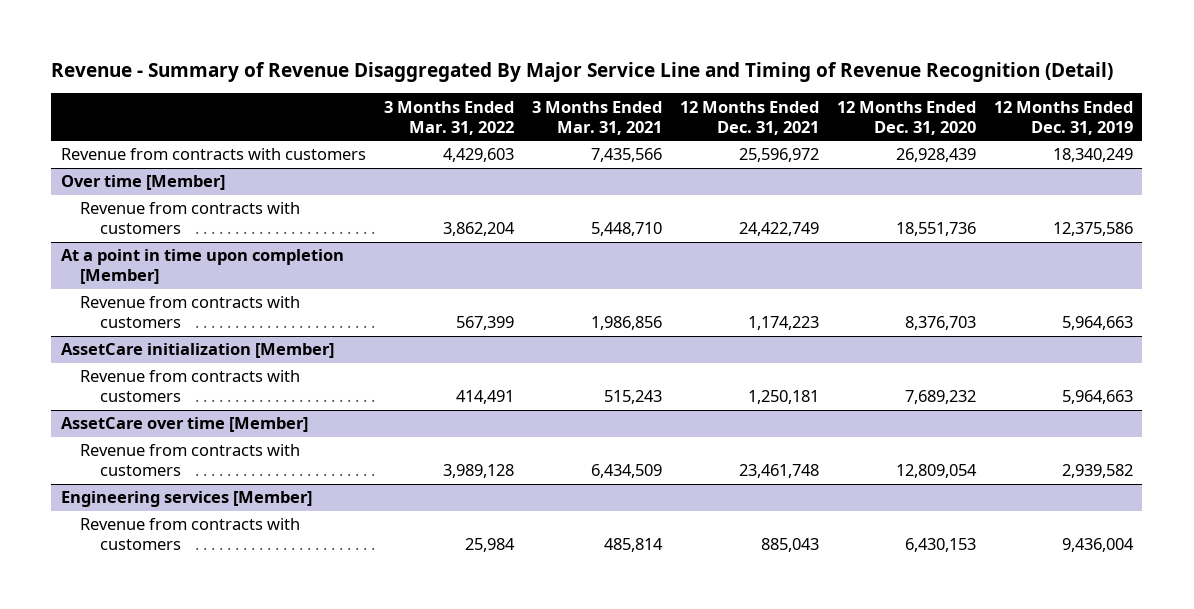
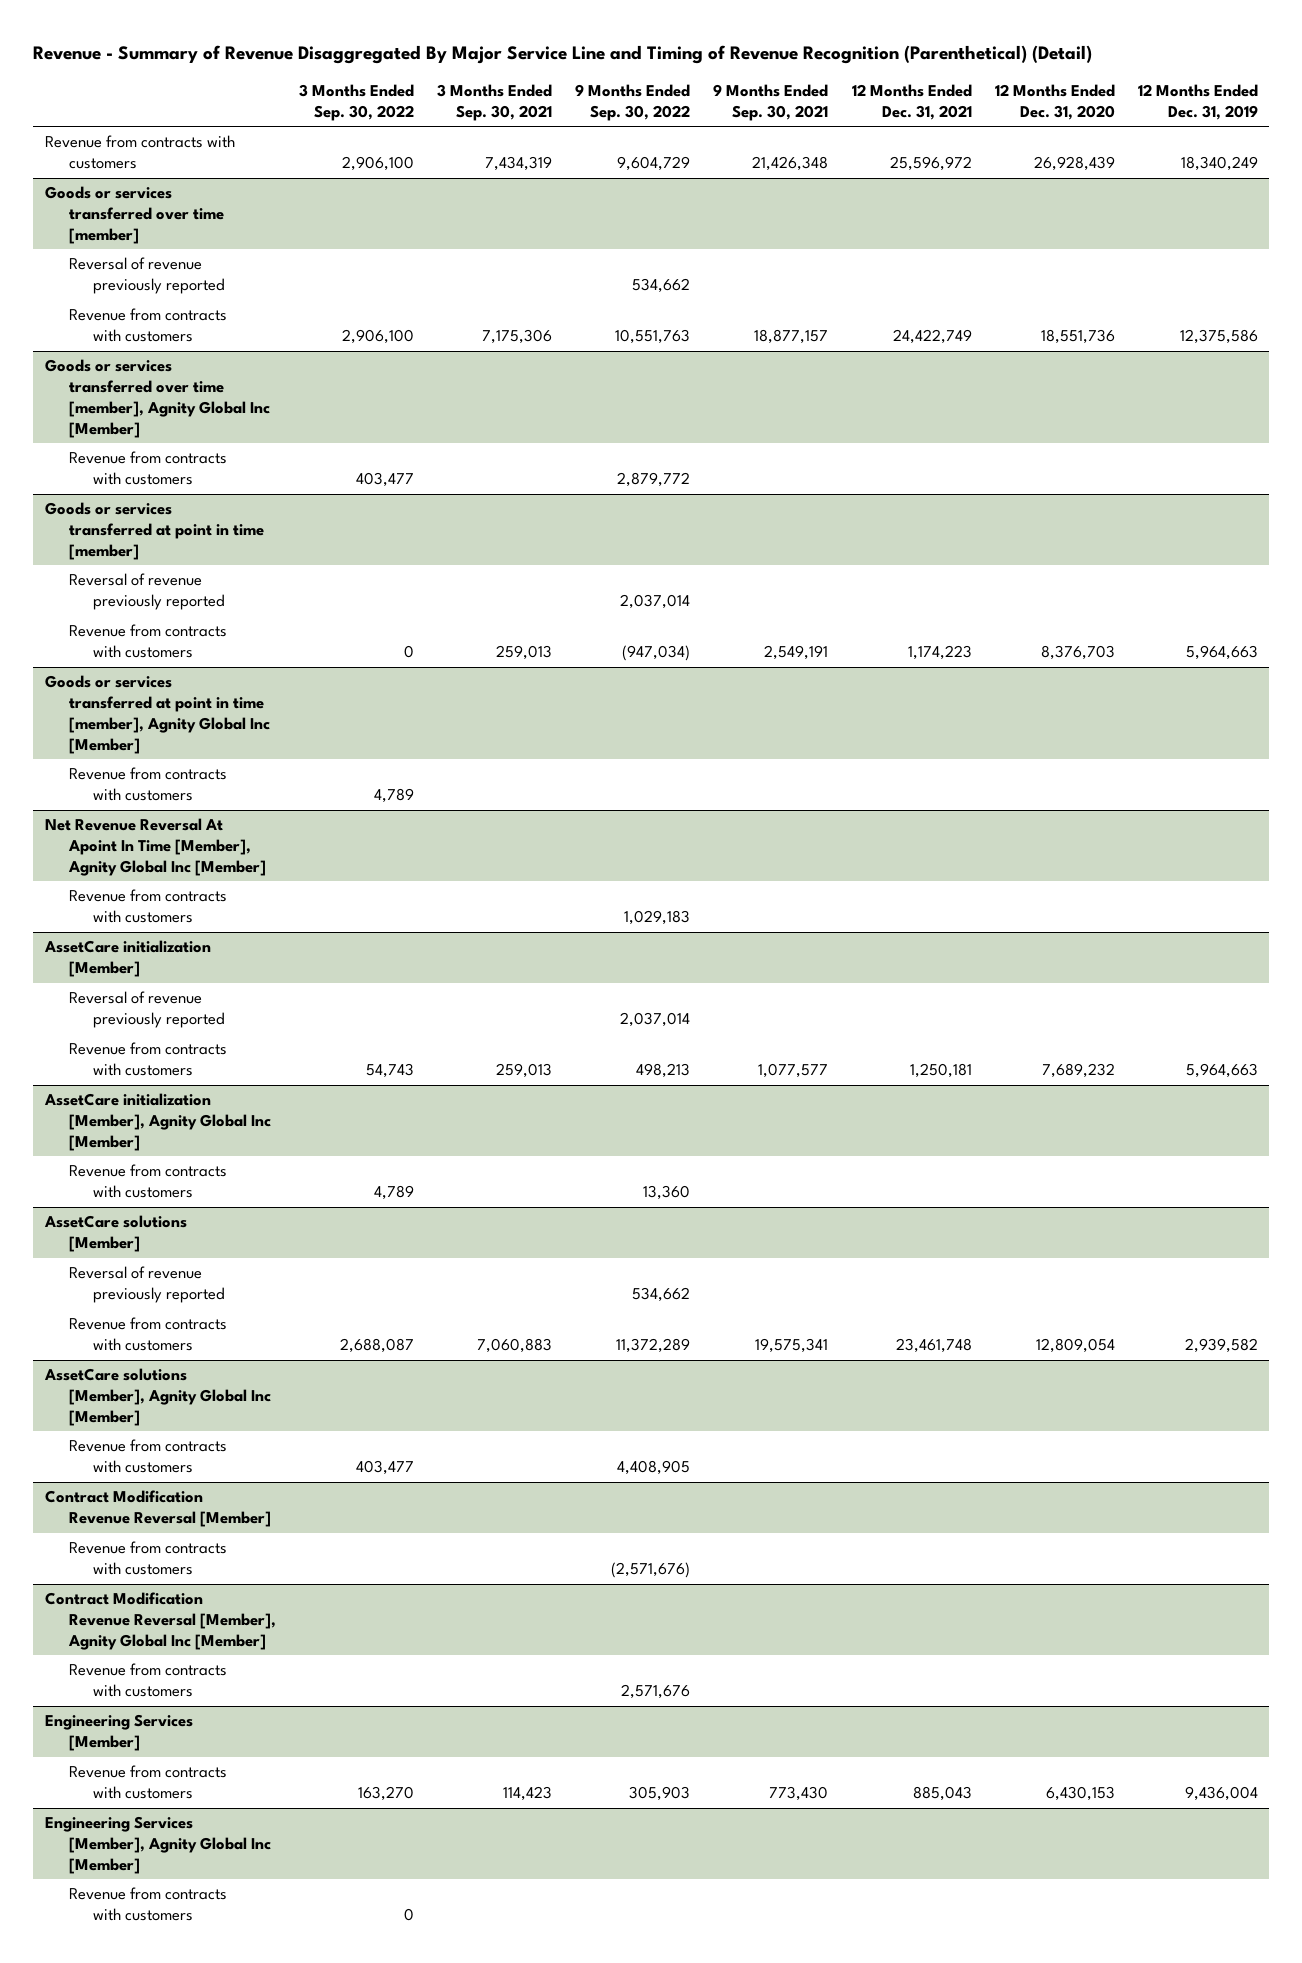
[51,61,1114,82] Revenue - Summary of Revenue Disaggregated By Major Service Line and Timing of Revenue Recognition (Detail) -> [33,44,1093,64] Revenue - Summary of Revenue Disaggregated By Major Service Line and Timing of Revenue Recognition (Parenthetical) (Detail)
[383,100,514,135] 3 Months Ended Mar. 31, 2022 -> none
[531,100,662,135] 3 Months Ended Mar. 31, 2021 -> none
none -> [298,83,414,121] 3 Months Ended Sep. 30, 2022
none -> [437,83,553,121] 3 Months Ended Sep. 30, 2021
none -> [575,83,691,121] 9 Months Ended Sep. 30, 2022
none -> [713,83,829,121] 9 Months Ended Sep. 30, 2021
[60,175,225,191] Over time [Member] -> [44,186,224,244] Goods or services transferred over time [member]
none -> [68,257,226,295] Reversal of revenue previously reported
none -> [44,359,270,438] Goods or services transferred over time [member], Agnity Global Inc [Member]
none -> [68,451,227,486] Revenue from contracts with customers
[60,249,344,285] At a point in time upon completion [Member] -> [44,502,264,560] Goods or services transferred at point in time [member]
none -> [68,573,226,611] Reversal of revenue previously reported
none -> [44,675,270,754] Goods or services transferred at point in time [member], Agnity Global Inc [Member]
none -> [68,767,227,802] Revenue from contracts with customers
none -> [44,818,266,876] Net Revenue Reversal At Apoint In Time [Member], Agnity Global Inc [Member]
none -> [68,889,227,924] Revenue from contracts with customers
none -> [68,991,226,1029] Reversal of revenue previously reported
none -> [43,1093,271,1151] AssetCare initialization [Member], Agnity Global Inc [Member]
none -> [68,1164,227,1199] Revenue from contracts with customers
[60,417,308,433] AssetCare over time [Member] -> [43,1215,187,1253] AssetCare solutions [Member]
none -> [68,1266,226,1304] Reversal of revenue previously reported
none -> [43,1368,271,1426] AssetCare solutions [Member], Agnity Global Inc [Member]
none -> [68,1439,227,1474] Revenue from contracts with customers
none -> [44,1490,271,1528] Contract Modification Revenue Reversal [Member]
none -> [68,1541,227,1576] Revenue from contracts with customers
none -> [44,1592,276,1650] Contract Modification Revenue Reversal [Member], Agnity Global Inc [Member]
none -> [68,1663,227,1698] Revenue from contracts with customers
[60,491,312,508] Engineering services [Member] -> [44,1714,193,1752] Engineering Services [Member]
none -> [44,1816,271,1874] Engineering Services [Member], Agnity Global Inc [Member]
none -> [68,1887,227,1922] Revenue from contracts with customers

